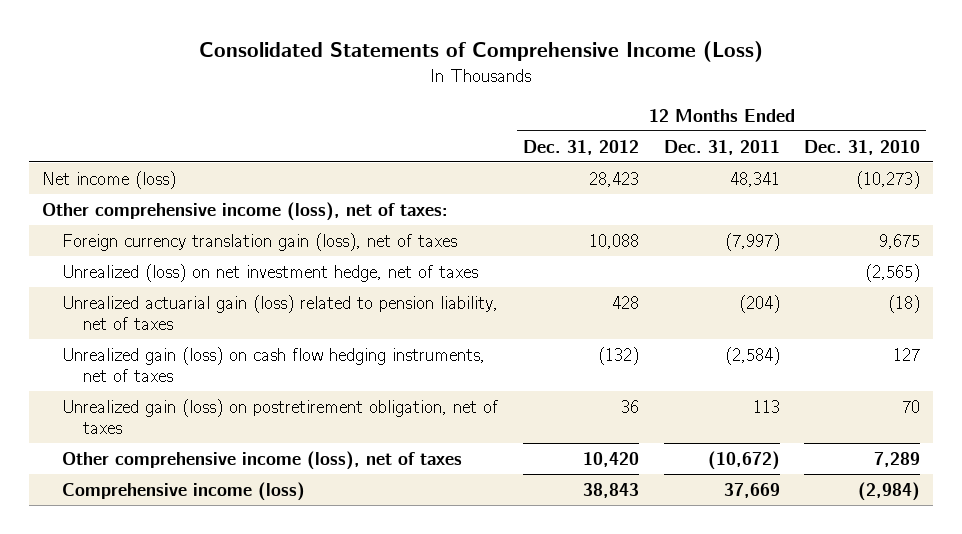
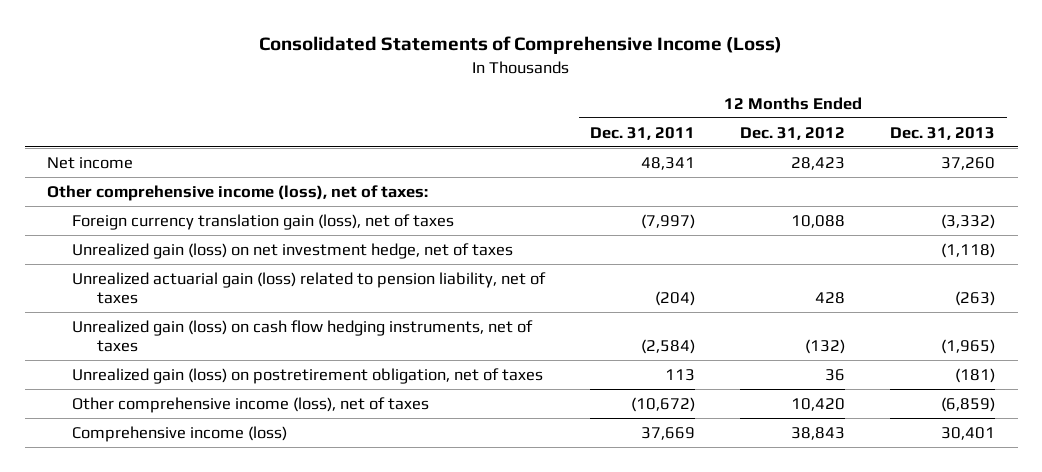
[804,139,921,155] Dec. 31, 2010 -> none
none -> [890,126,996,140] Dec. 31, 2013
[41,170,176,189] Net income (loss) -> [47,156,134,169] Net income
[62,263,479,282] Unrealized (loss) on net investment hedge, net of taxes -> [71,242,513,259] Unrealized gain (loss) on net investment hedge, net of taxes

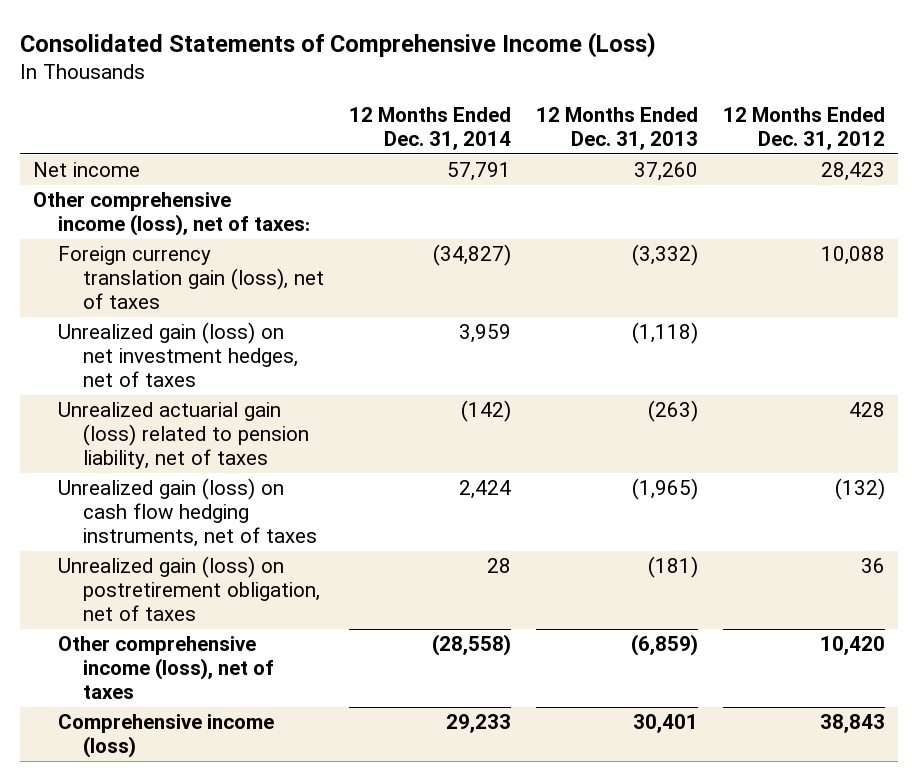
[590,126,696,140] Dec. 31, 2011 -> none
none -> [349,106,512,150] 12 Months Ended Dec. 31, 2014
[71,242,513,259] Unrealized gain (loss) on net investment hedge, net of taxes -> [57,322,298,388] Unrealized gain (loss) on net investment hedges, net of taxes

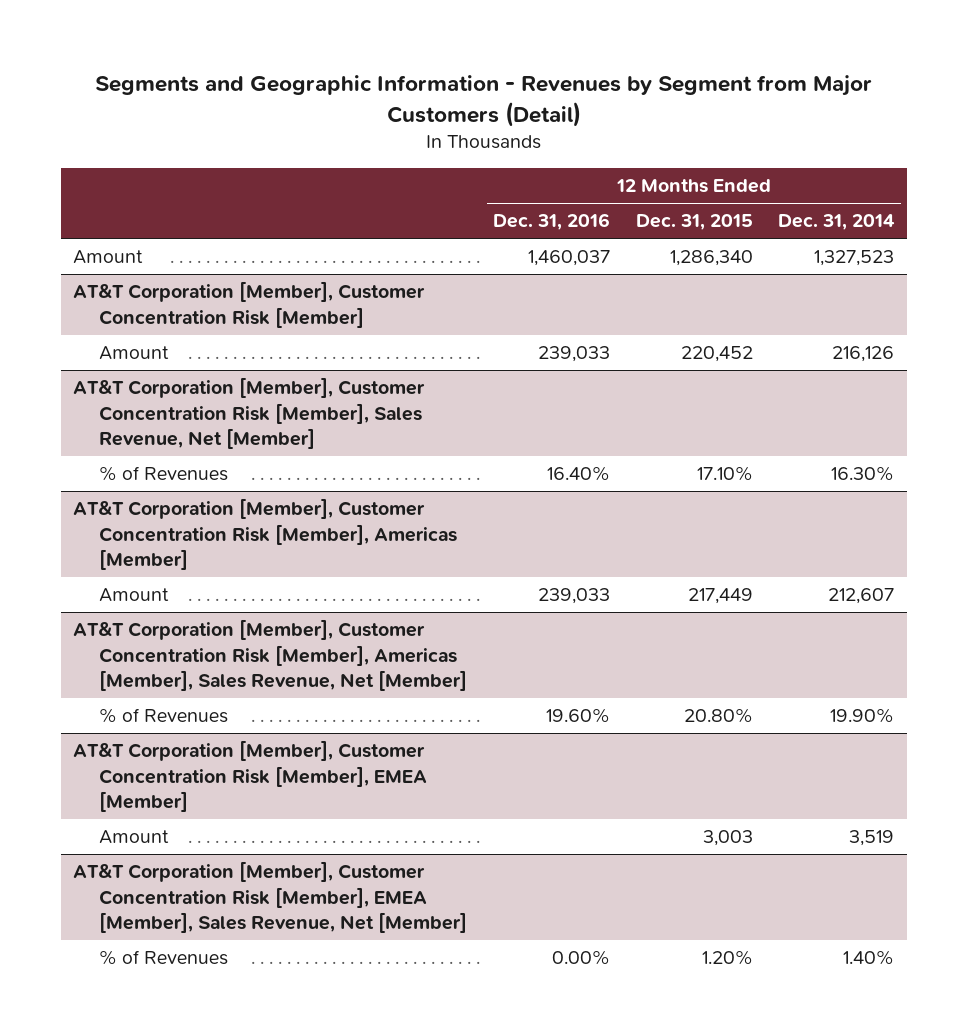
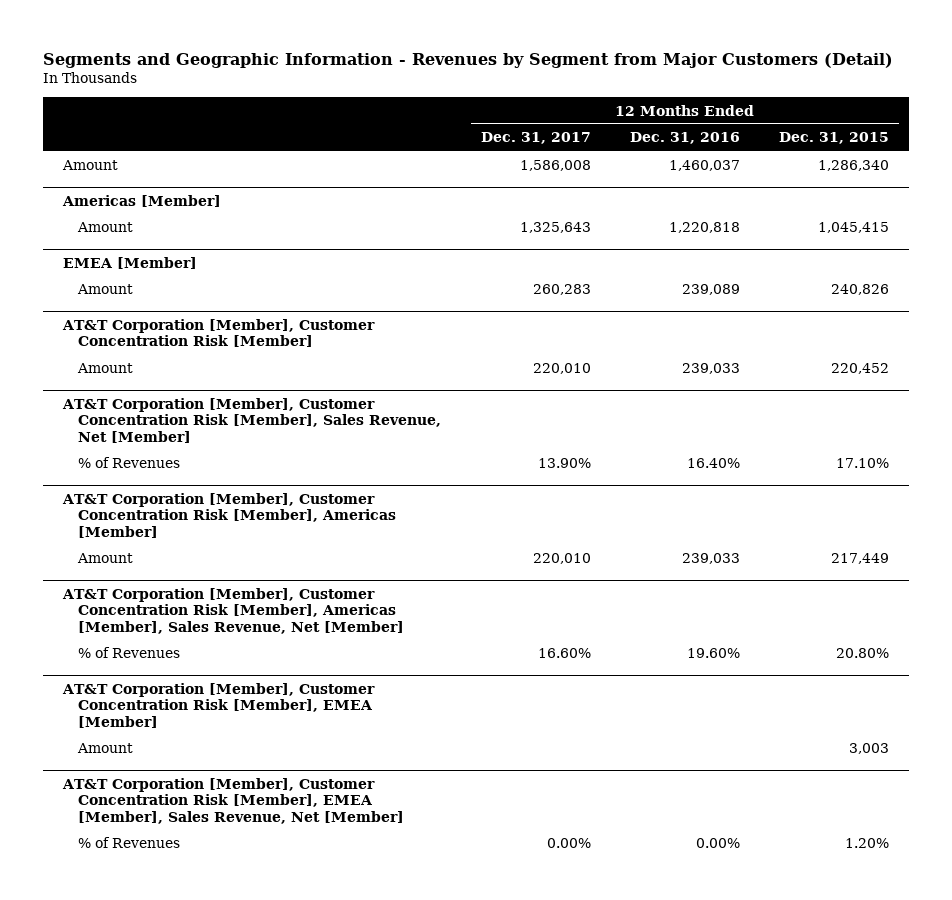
[778,214,896,231] Dec. 31, 2014 -> none
none -> [480,132,591,145] Dec. 31, 2017
none -> [61,194,221,207] Americas [Member]
none -> [77,222,134,233] Amount
none -> [62,256,197,269] EMEA [Member]
none -> [77,284,134,295] Amount

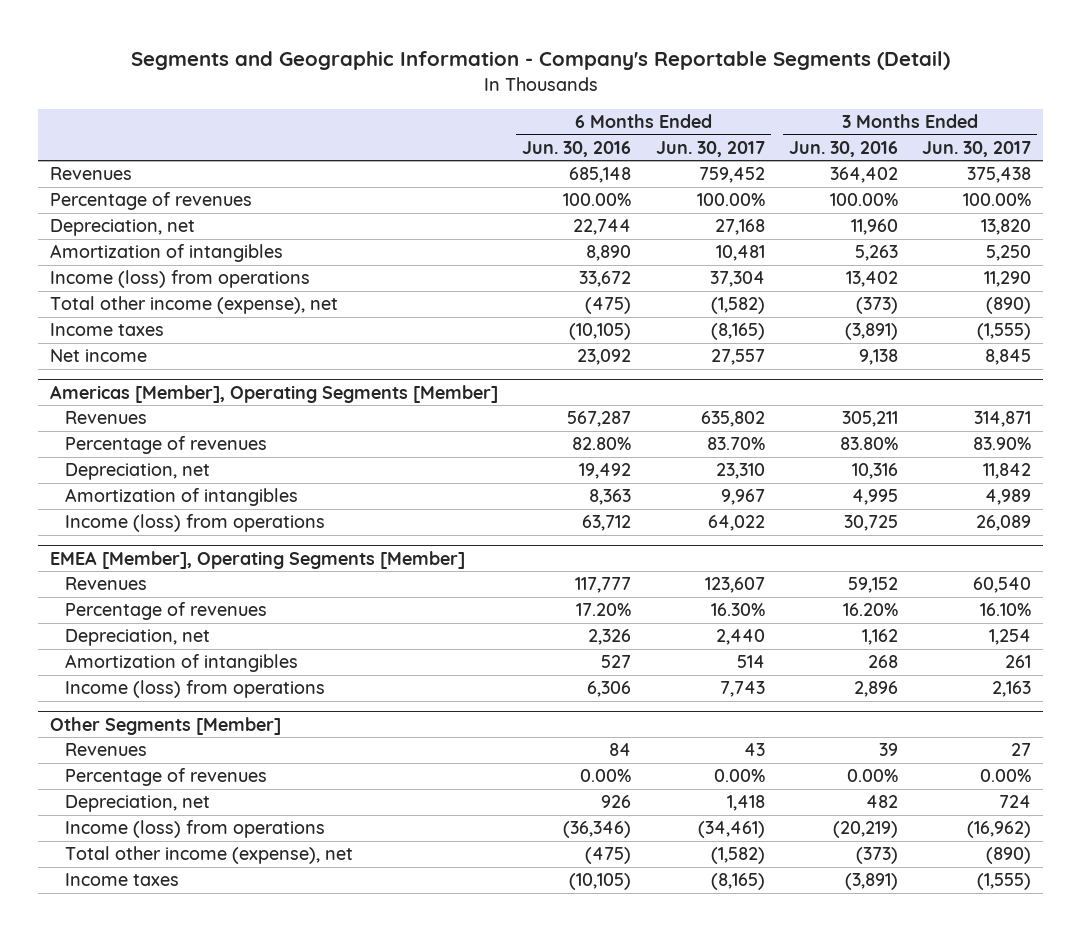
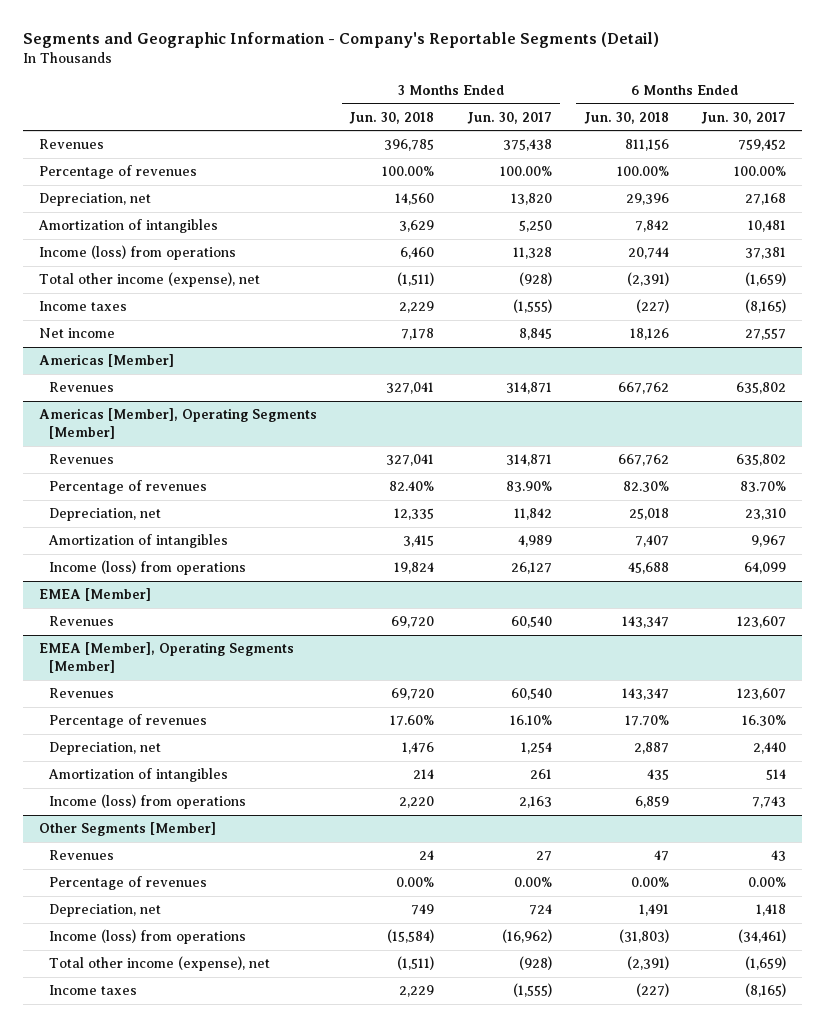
[522,140,632,157] Jun. 30, 2016 -> none
[788,140,898,157] Jun. 30, 2016 -> none
none -> [349,111,435,124] Jun. 30, 2018
none -> [583,111,669,124] Jun. 30, 2018
[709,271,765,288] 37,304 -> [744,247,786,260] 37,381
[983,271,1031,288] 11,290 -> [512,247,552,260] 11,328
[710,297,765,315] (1,582) -> [744,272,786,287] (1,659)
[985,297,1031,315] (890) -> [518,272,552,287] (928)
none -> [39,354,175,368] Americas [Member]
none -> [49,382,115,393] Revenues
[707,515,765,532] 64,022 -> [743,562,786,575] 64,099
[975,515,1031,532] 26,089 -> [510,562,552,575] 26,127
none -> [39,588,152,602] EMEA [Member]
none -> [49,616,115,627] Revenues
[710,847,765,865] (1,582) -> [744,956,786,971] (1,659)
[985,847,1031,865] (890) -> [518,956,552,971] (928)

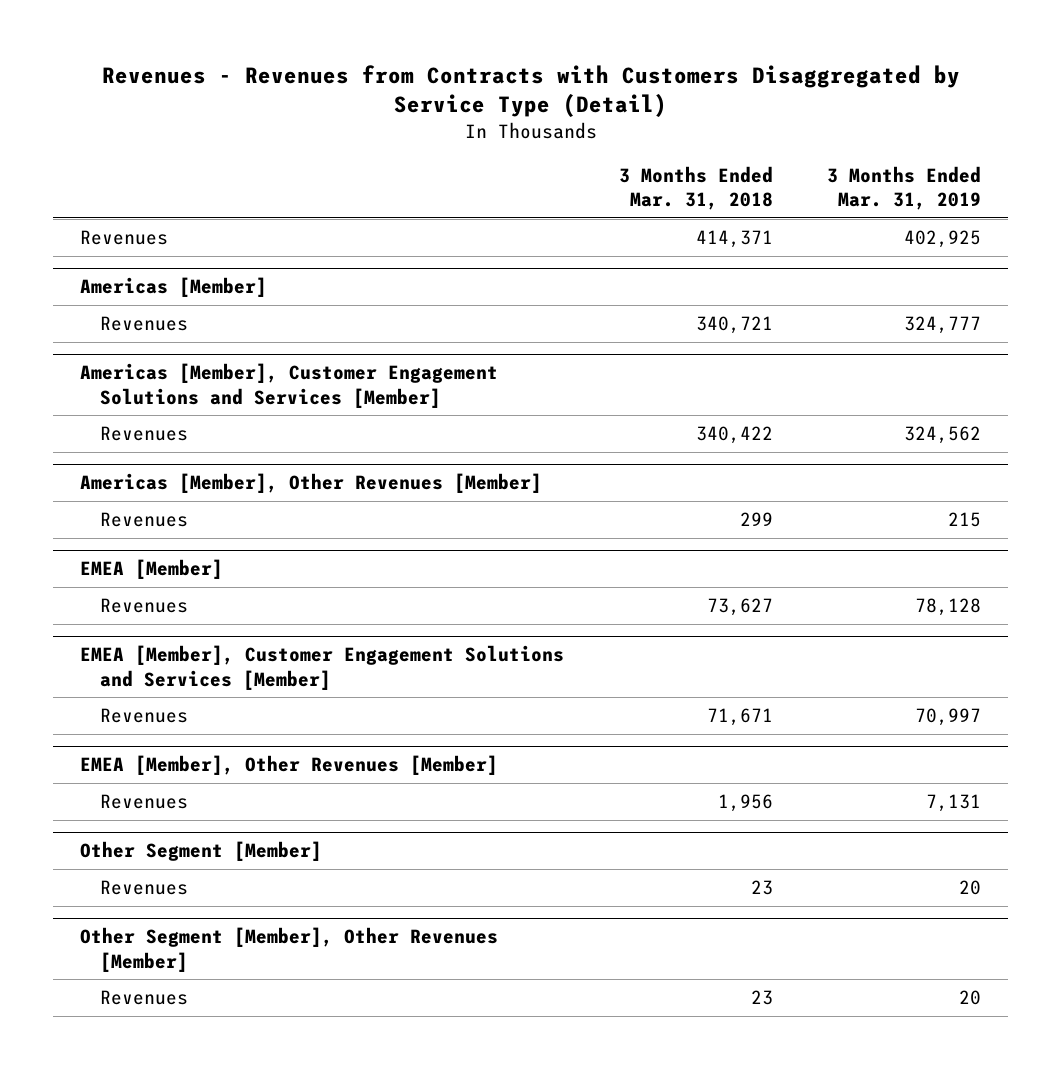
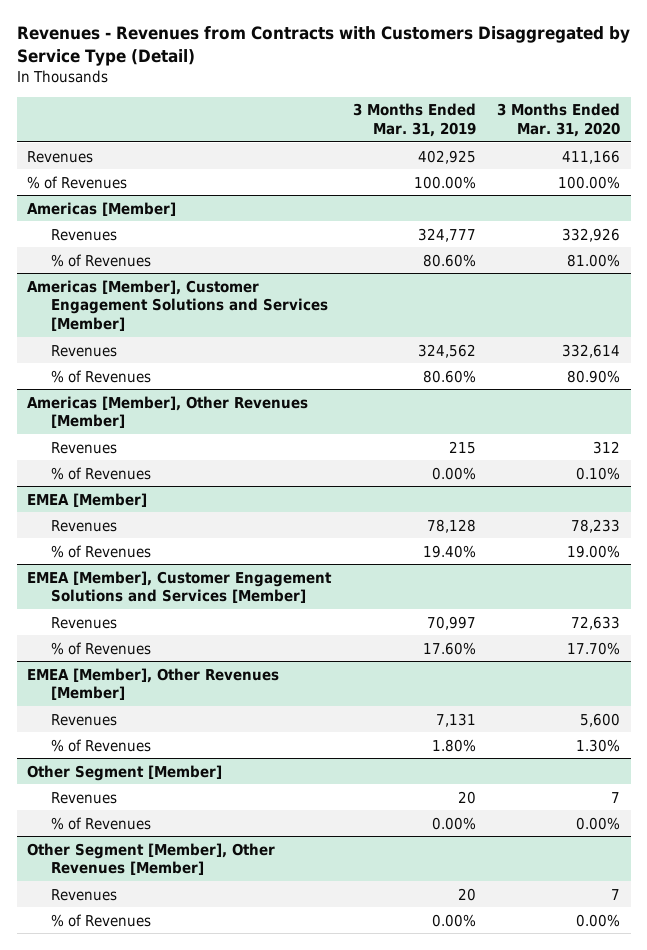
[618,165,773,211] 3 Months Ended Mar. 31, 2018 -> none
none -> [497,103,621,137] 3 Months Ended Mar. 31, 2020
none -> [27,175,128,189] % of Revenues
none -> [50,253,151,267] % of Revenues
none -> [50,369,151,383] % of Revenues
none -> [50,466,151,480] % of Revenues
none -> [50,544,151,558] % of Revenues
none -> [50,641,151,655] % of Revenues
none -> [50,738,151,752] % of Revenues
none -> [50,816,151,830] % of Revenues
none -> [50,913,151,927] % of Revenues

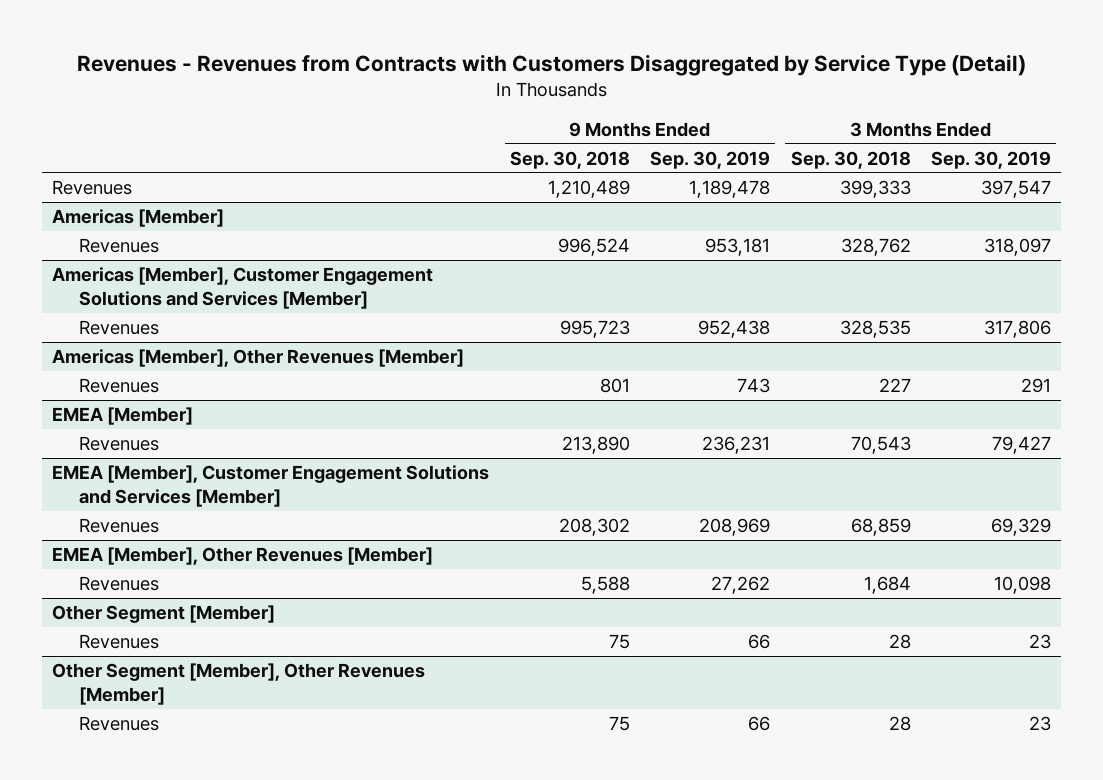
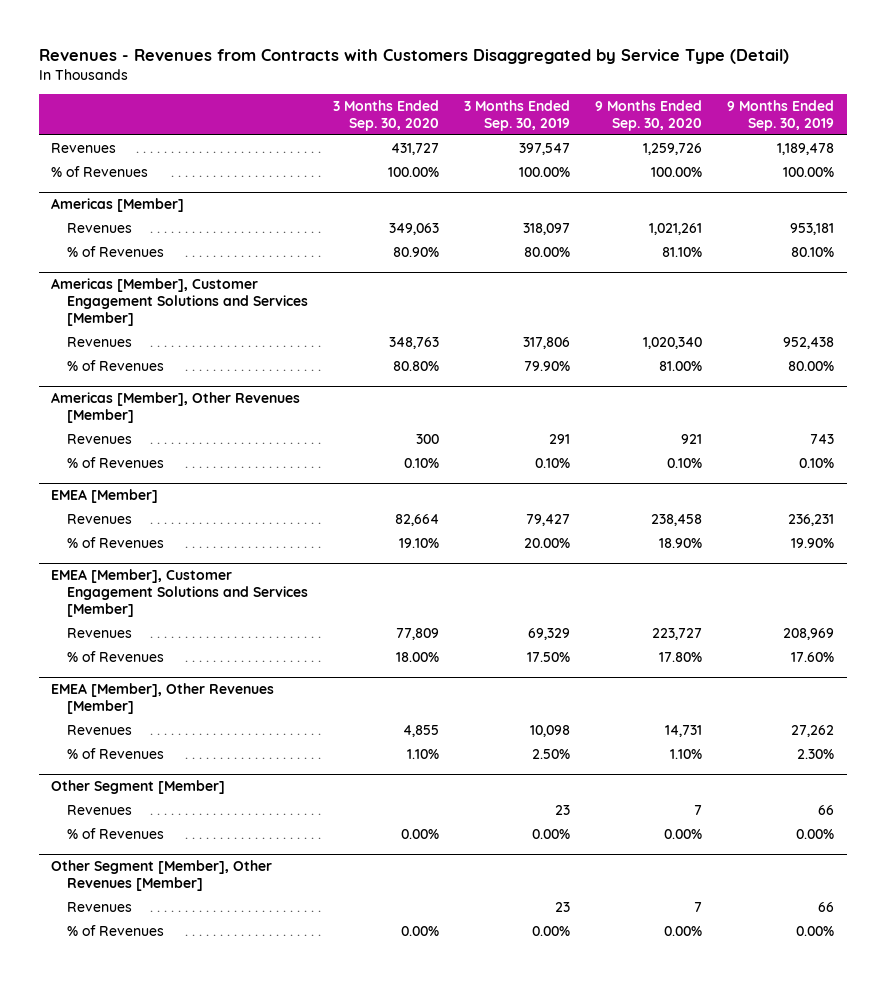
[509,150,630,169] Sep. 30, 2018 -> none
[790,150,911,169] Sep. 30, 2018 -> none
none -> [333,100,440,132] 3 Months Ended Sep. 30, 2020
none -> [595,100,703,132] 9 Months Ended Sep. 30, 2020
none -> [51,165,149,177] % of Revenues
none -> [67,245,165,257] % of Revenues
none -> [67,359,165,371] % of Revenues
none -> [67,456,165,468] % of Revenues
none -> [67,536,165,548] % of Revenues
none -> [67,650,165,662] % of Revenues
none -> [67,747,165,759] % of Revenues
none -> [67,827,165,839] % of Revenues
none -> [67,924,165,936] % of Revenues

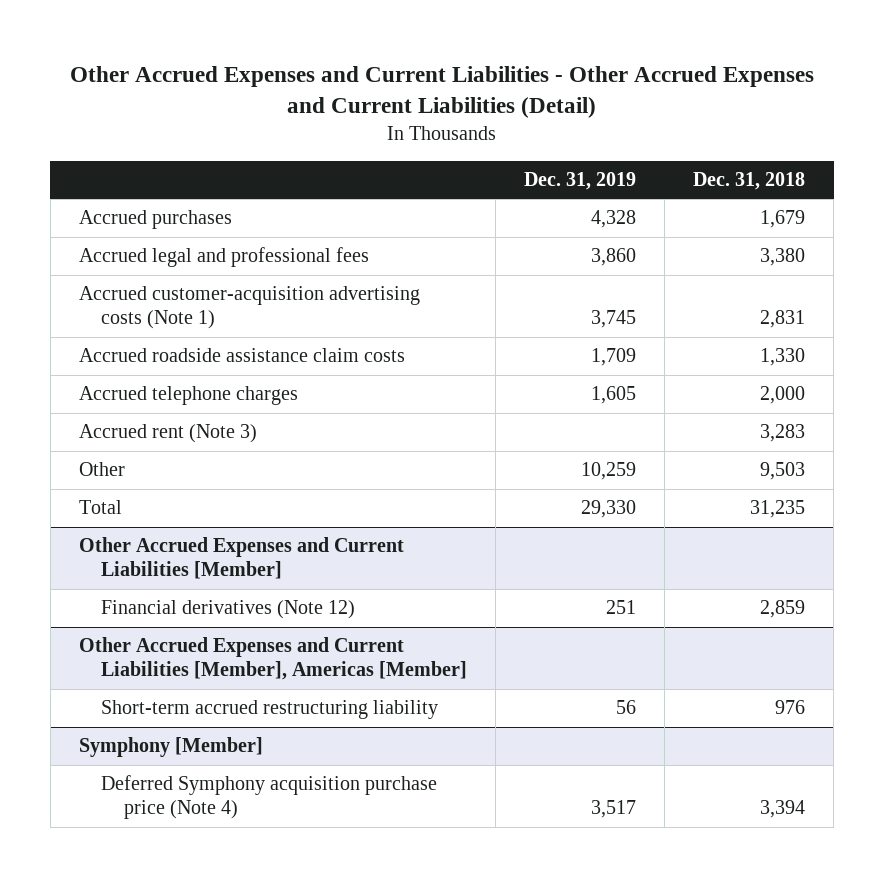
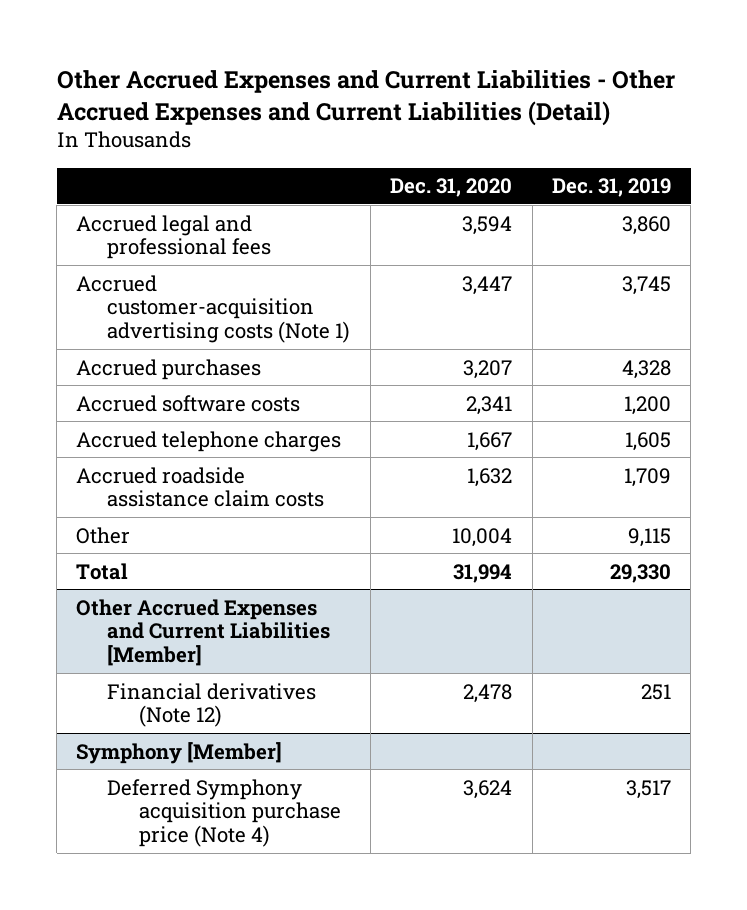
[693,171,806,190] Dec. 31, 2018 -> none
none -> [390,178,513,198] Dec. 31, 2020
[78,210,232,230] Accrued purchases -> [76,358,262,380] Accrued purchases
none -> [76,394,301,412] Accrued software costs
[78,424,257,444] Accrued rent (Note 3) -> none
[78,348,405,363] Accrued roadside assistance claim costs -> [76,466,325,508] Accrued roadside assistance claim costs
[581,462,637,481] 10,259 -> [628,527,672,547] 9,115
[78,637,468,681] Other Accrued Expenses and Current Liabilities [Member], Americas [Member] -> none
[101,700,439,720] Short-term accrued restructuring liability -> none

